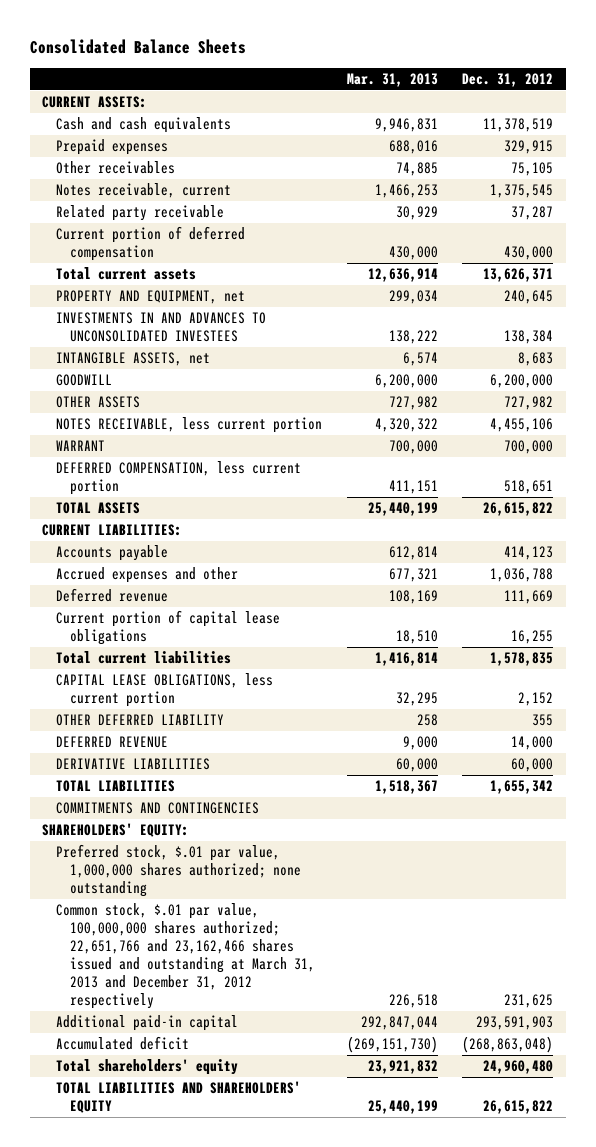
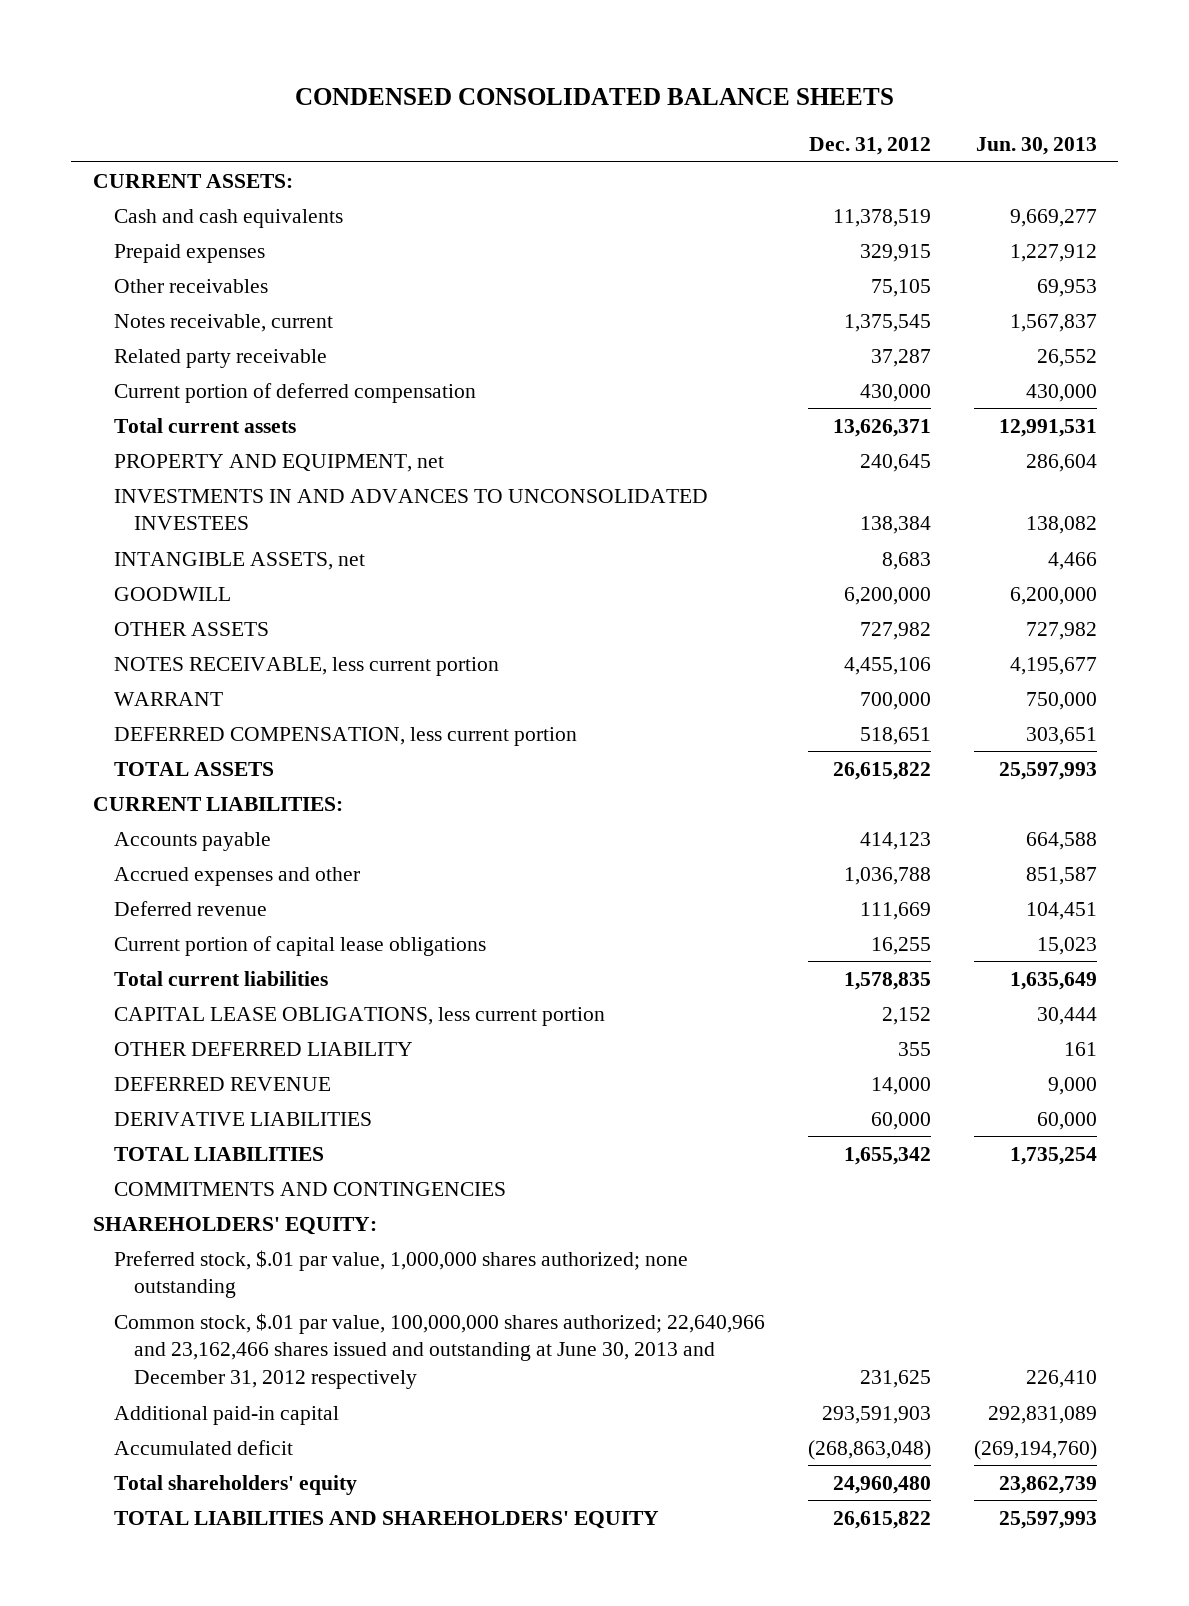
[29,38,246,54] Consolidated Balance Sheets -> [294,87,894,105] CONDENSED CONSOLIDATED BALANCE SHEETS
[346,72,438,87] Mar. 31, 2013 -> none
none -> [975,137,1097,156] Jun. 30, 2013
[56,903,315,1009] Common stock, $.01 par value, 100,000,000 shares authorized; 22,651,766 and 23,162,466 shares issued and outstanding at March 31, 2013 and December 31, 2012 respectively -> [113,1312,765,1390] Common stock, $.01 par value, 100,000,000 shares authorized; 22,640,966 and 23,162,466 shares issued and outstanding at June 30, 2013 and December 31, 2012 respectively

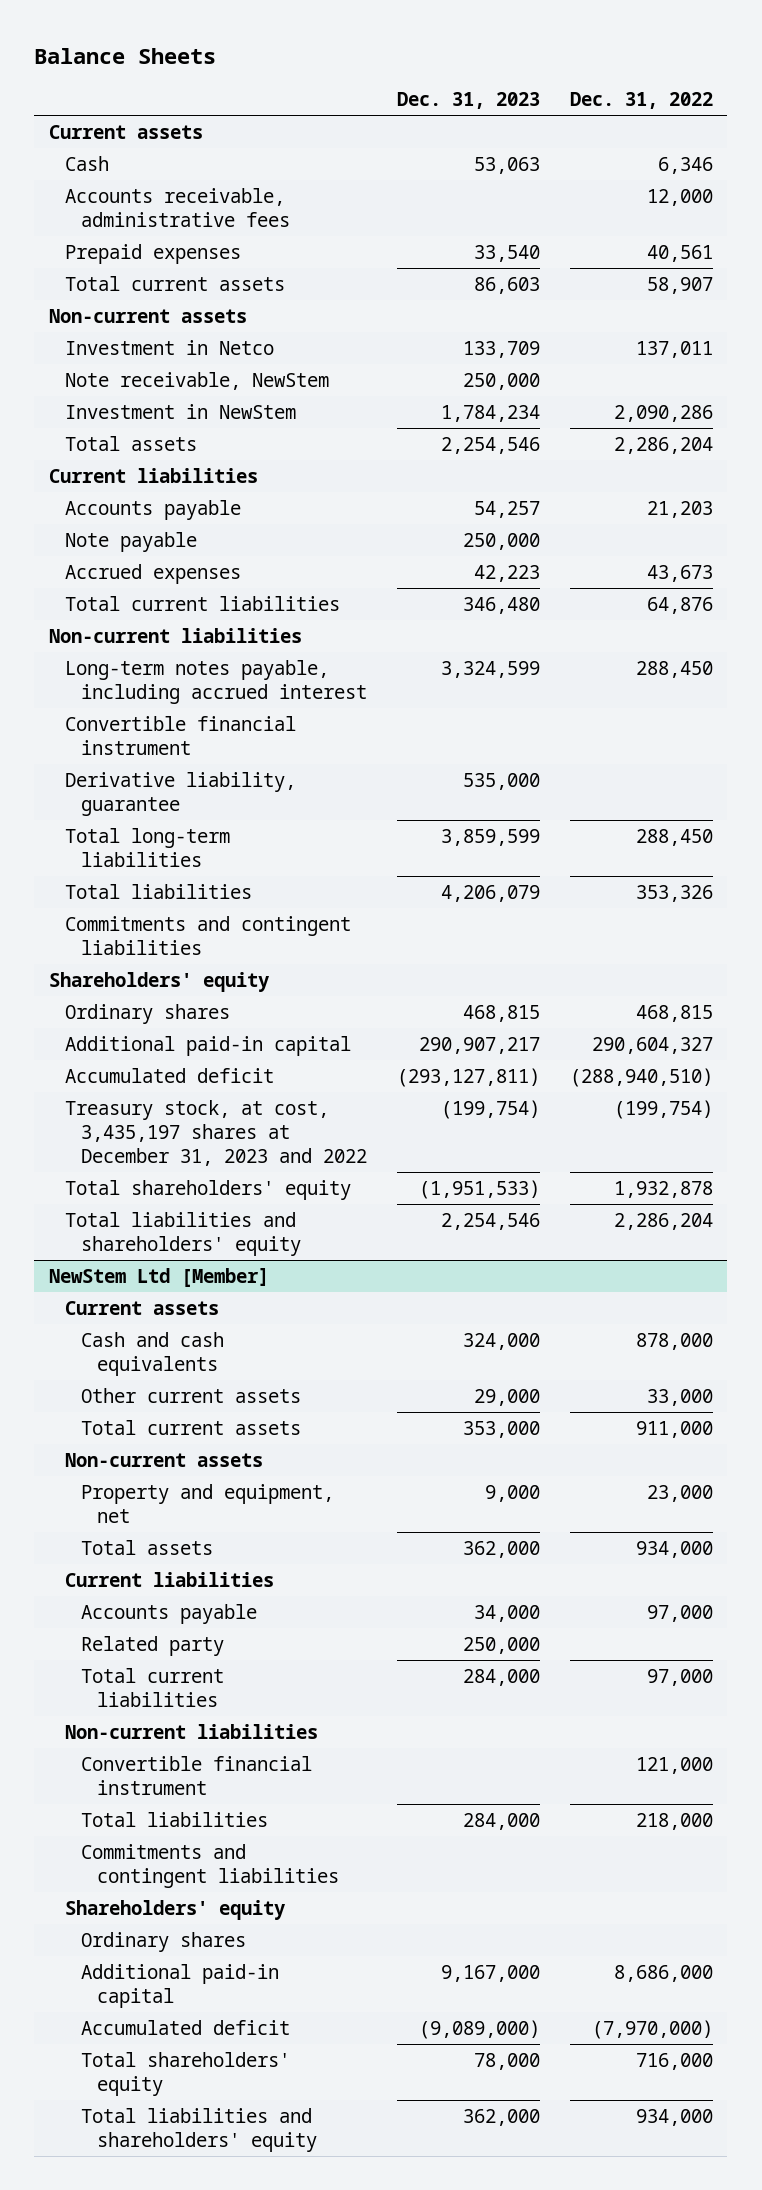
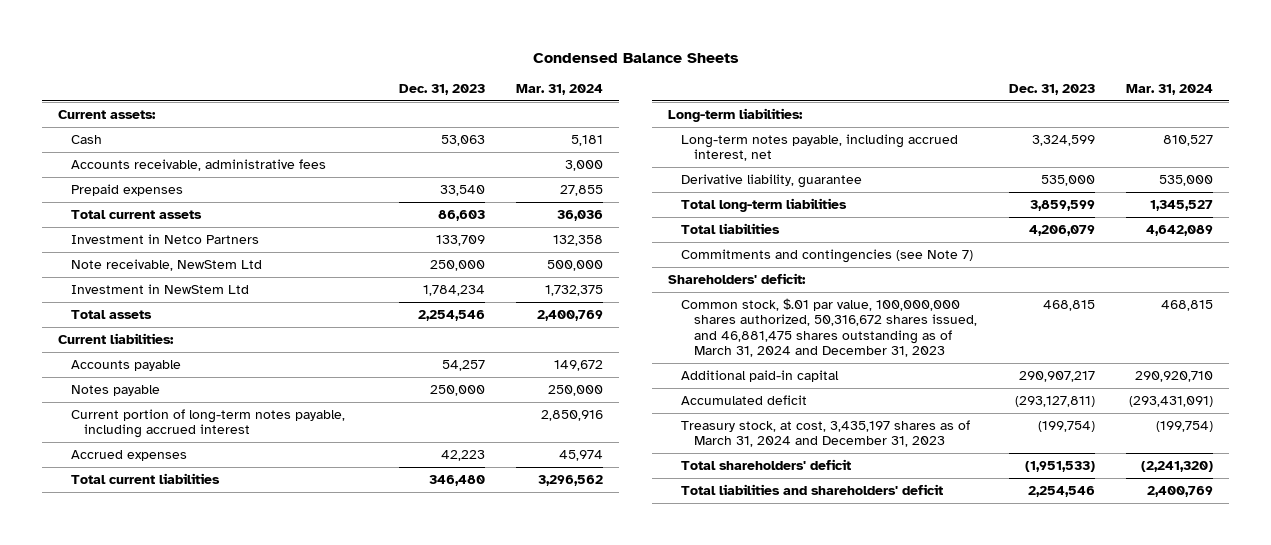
[34,48,217,65] Balance Sheets -> [532,53,739,64] Condensed Balance Sheets
[569,92,713,110] Dec. 31, 2022 -> none
none -> [516,84,604,96] Mar. 31, 2024
[49,125,204,140] Current assets -> [58,109,157,119] Current assets:
[49,309,248,324] Non-current assets -> none
[65,340,275,356] Investment in Netco -> [71,233,260,244] Investment in Netco Partners
[65,372,330,391] Note receivable, NewStem -> [71,258,263,271] Note receivable, NewStem Ltd
[65,404,297,420] Investment in NewStem -> [71,283,250,294] Investment in NewStem Ltd
[49,468,259,484] Current liabilities -> [58,332,175,344] Current liabilities:
[65,532,198,553] Note payable -> [71,384,161,396] Notes payable
none -> [71,408,346,439] Current portion of long-term notes payable, including accrued interest
[65,716,297,756] Convertible financial instrument -> none
[49,628,303,644] Non-current liabilities -> [667,107,803,122] Long-term liabilities:
[65,660,368,705] Long-term notes payable, including accrued interest -> [680,133,958,162] Long-term notes payable, including accrued interest, net
[65,916,352,956] Commitments and contingent liabilities -> [680,248,973,263] Commitments and contingencies (see Note 7)
[49,972,271,993] Shareholders' equity -> [667,272,806,284] Shareholders' deficit:
[65,1004,231,1025] Ordinary shares -> [680,297,978,358] Common stock, $.01 par value, 100,000,000 shares authorized, 50,316,672 shares issued, and 46,881,475 shares outstanding as of March 31, 2024 and December 31, 2023
[49,1268,270,1288] NewStem Ltd [Member] -> none
[65,1301,220,1316] Current assets -> none
[81,1332,225,1377] Cash and cash equivalents -> none
[81,1388,302,1404] Other current assets -> none
[81,1420,302,1436] Total current assets -> none
[65,1453,264,1468] Non-current assets -> none
[81,1484,335,1524] Property and equipment, net -> none
[81,1540,214,1556] Total assets -> none
[65,1572,275,1588] Current liabilities -> none
[81,1604,258,1625] Accounts payable -> none
[81,1636,225,1657] Related party -> none
[81,1668,225,1708] Total current liabilities -> none
[65,1724,319,1740] Non-current liabilities -> none
[81,1756,313,1796] Convertible financial instrument -> none
[81,1812,269,1828] Total liabilities -> none
[81,1844,339,1889] Commitments and contingent liabilities -> none
[65,1900,287,1921] Shareholders' equity -> none
[81,1932,247,1953] Ordinary shares -> none
[81,1964,280,2009] Additional paid-in capital -> none
[81,2020,291,2036] Accumulated deficit -> none
[81,2052,291,2097] Total shareholders' equity -> none
[81,2108,317,2153] Total liabilities and shareholders' equity -> none
[65,1100,368,1167] Treasury stock, at cost, 3,435,197 shares at December 31, 2023 and 2022 -> [680,419,970,448] Treasury stock, at cost, 3,435,197 shares as of March 31, 2024 and December 31, 2023
[65,1180,352,1201] Total shareholders' equity -> [680,458,851,470] Total shareholders' deficit
[65,1212,302,1257] Total liabilities and shareholders' equity -> [680,483,943,495] Total liabilities and shareholders' deficit

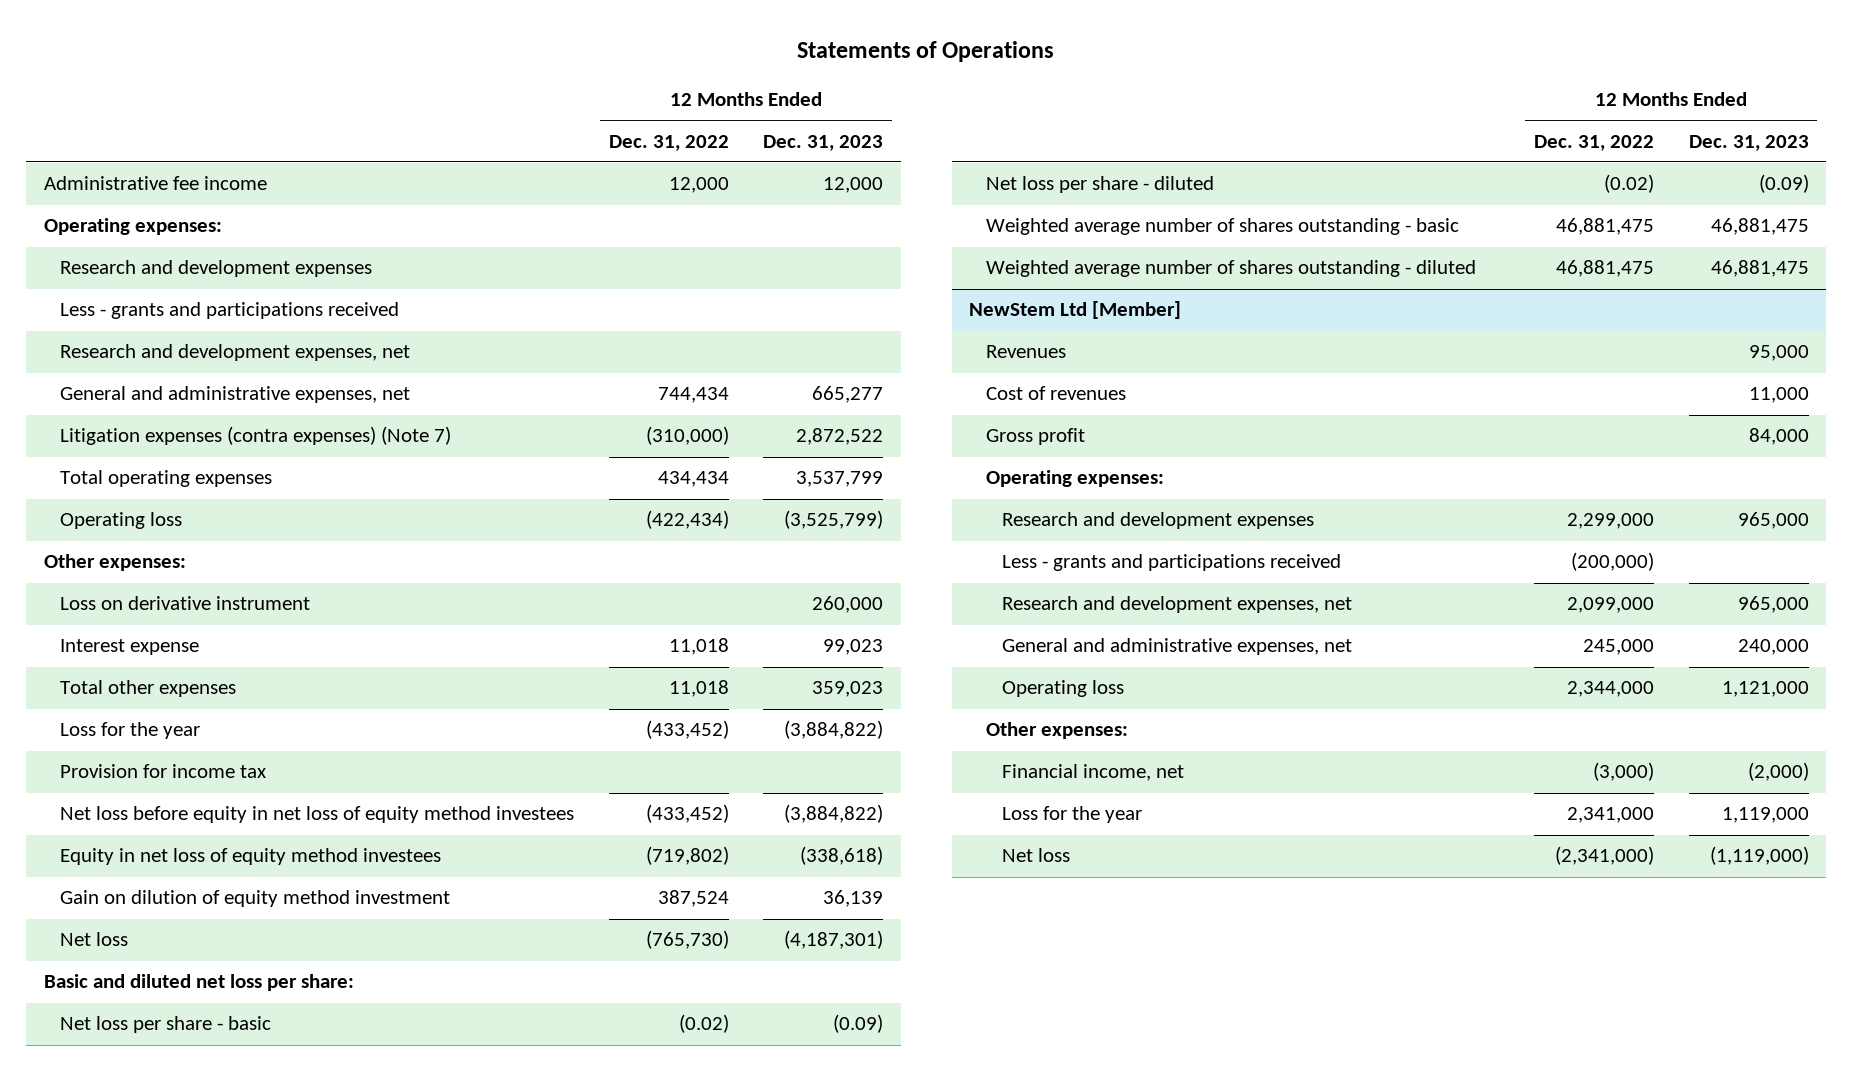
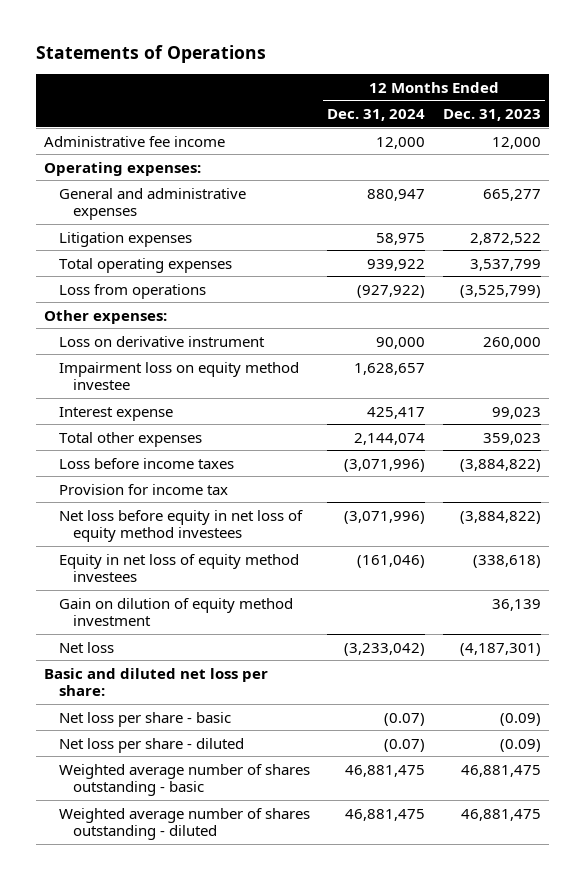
[608,134,729,151] Dec. 31, 2022 -> none
none -> [327,108,426,121] Dec. 31, 2024
[60,260,373,278] Research and development expenses -> none
[60,302,400,320] Less - grants and participations received -> none
[60,344,411,362] Research and development expenses, net -> none
[60,386,411,404] General and administrative expenses, net -> [58,187,246,221] General and administrative expenses
[60,426,452,446] Litigation expenses (contra expenses) (Note 7) -> [58,231,192,247] Litigation expenses
[60,512,183,530] Operating loss -> [58,283,206,299] Loss from operations
none -> [58,361,299,391] Impairment loss on equity method investee
[60,722,201,740] Loss for the year -> [58,457,234,469] Loss before income taxes
[968,301,1181,320] NewStem Ltd [Member] -> none
[985,345,1066,359] Revenues -> none
[985,386,1126,401] Cost of revenues -> none
[985,428,1085,446] Gross profit -> none
[985,470,1164,488] Operating expenses: -> none
[1002,512,1315,530] Research and development expenses -> none
[1002,554,1342,572] Less - grants and participations received -> none
[1002,596,1353,614] Research and development expenses, net -> none
[1002,638,1353,656] General and administrative expenses, net -> none
[1002,680,1125,698] Operating loss -> none
[985,722,1128,740] Other expenses: -> none
[1002,764,1185,782] Financial income, net -> none
[1002,806,1143,824] Loss for the year -> none
[1002,848,1071,863] Net loss -> none

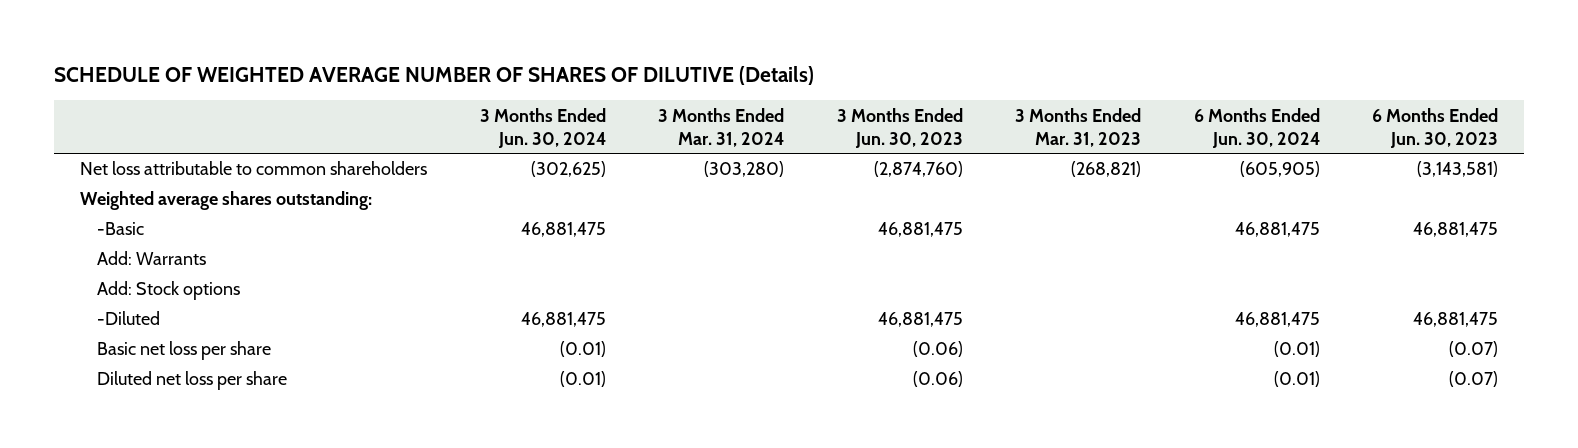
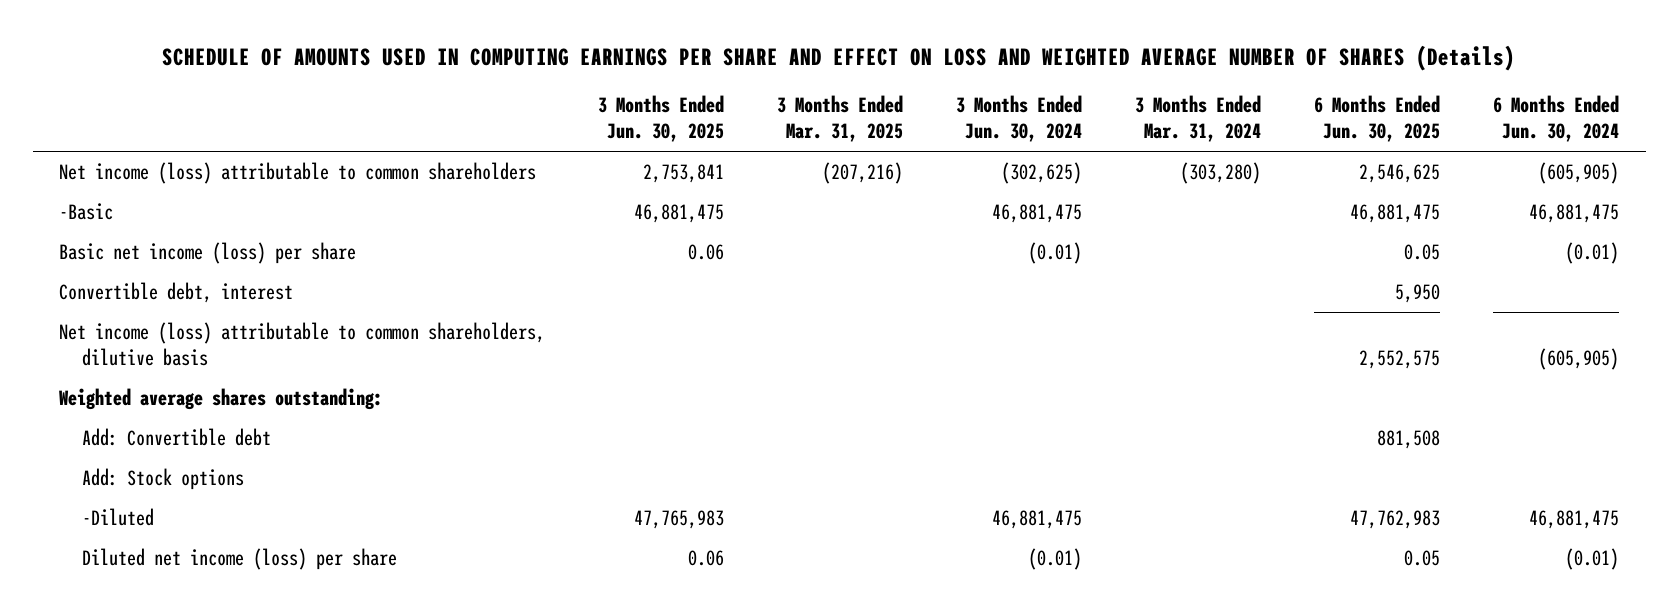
[54,66,815,86] SCHEDULE OF WEIGHTED AVERAGE NUMBER OF SHARES OF DILUTIVE (Details) -> [162,44,1516,71] SCHEDULE OF AMOUNTS USED IN COMPUTING EARNINGS PER SHARE AND EFFECT ON LOSS AND WEIGHTED AVERAGE NUMBER OF SHARES (Details)
[836,107,963,148] 3 Months Ended Jun. 30, 2023 -> none
[1015,107,1142,147] 3 Months Ended Mar. 31, 2023 -> none
[1371,107,1498,148] 6 Months Ended Jun. 30, 2023 -> none
none -> [598,95,725,143] 3 Months Ended Jun. 30, 2025
none -> [777,95,904,143] 3 Months Ended Mar. 31, 2025
none -> [1314,95,1441,143] 6 Months Ended Jun. 30, 2025
[80,161,428,176] Net loss attributable to common shareholders -> [59,162,537,185] Net income (loss) attributable to common shareholders
none -> [59,242,357,265] Basic net income (loss) per share
none -> [59,282,294,304] Convertible debt, interest
none -> [59,322,546,367] Net income (loss) attributable to common shareholders, dilutive basis
[80,191,373,211] Weighted average shares outstanding: -> [59,388,384,411] Weighted average shares outstanding:
[96,251,206,266] Add: Warrants -> [82,428,272,447] Add: Convertible debt
[96,341,271,361] Basic net loss per share -> none
[96,371,287,391] Diluted net loss per share -> [82,548,398,571] Diluted net income (loss) per share

